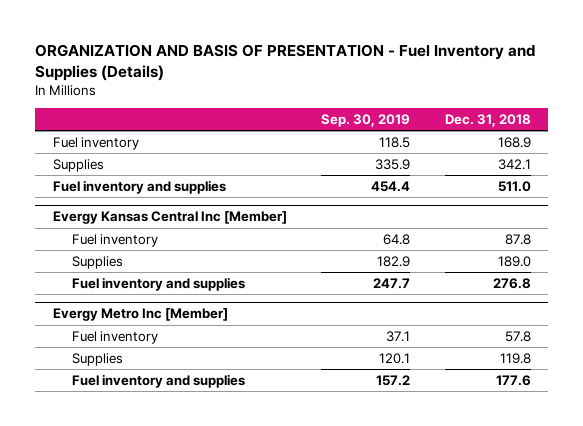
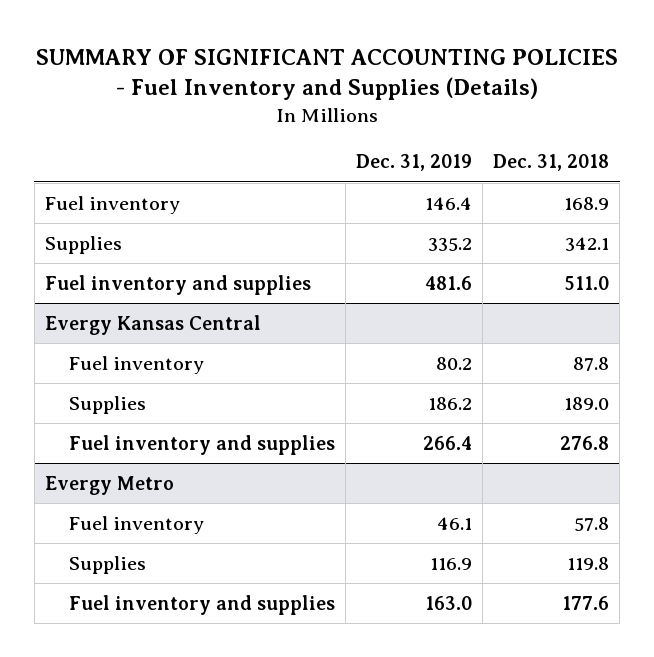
[35,44,536,81] ORGANIZATION AND BASIS OF PRESENTATION - Fuel Inventory and Supplies (Details) -> [36,48,619,101] SUMMARY OF SIGNIFICANT ACCOUNTING POLICIES - Fuel Inventory and Supplies (Details)
[321,114,411,128] Sep. 30, 2019 -> none
none -> [356,154,473,172] Dec. 31, 2019
[52,211,287,225] Evergy Kansas Central Inc [Member] -> [44,314,261,335] Evergy Kansas Central
[52,308,228,322] Evergy Metro Inc [Member] -> [44,475,174,495] Evergy Metro

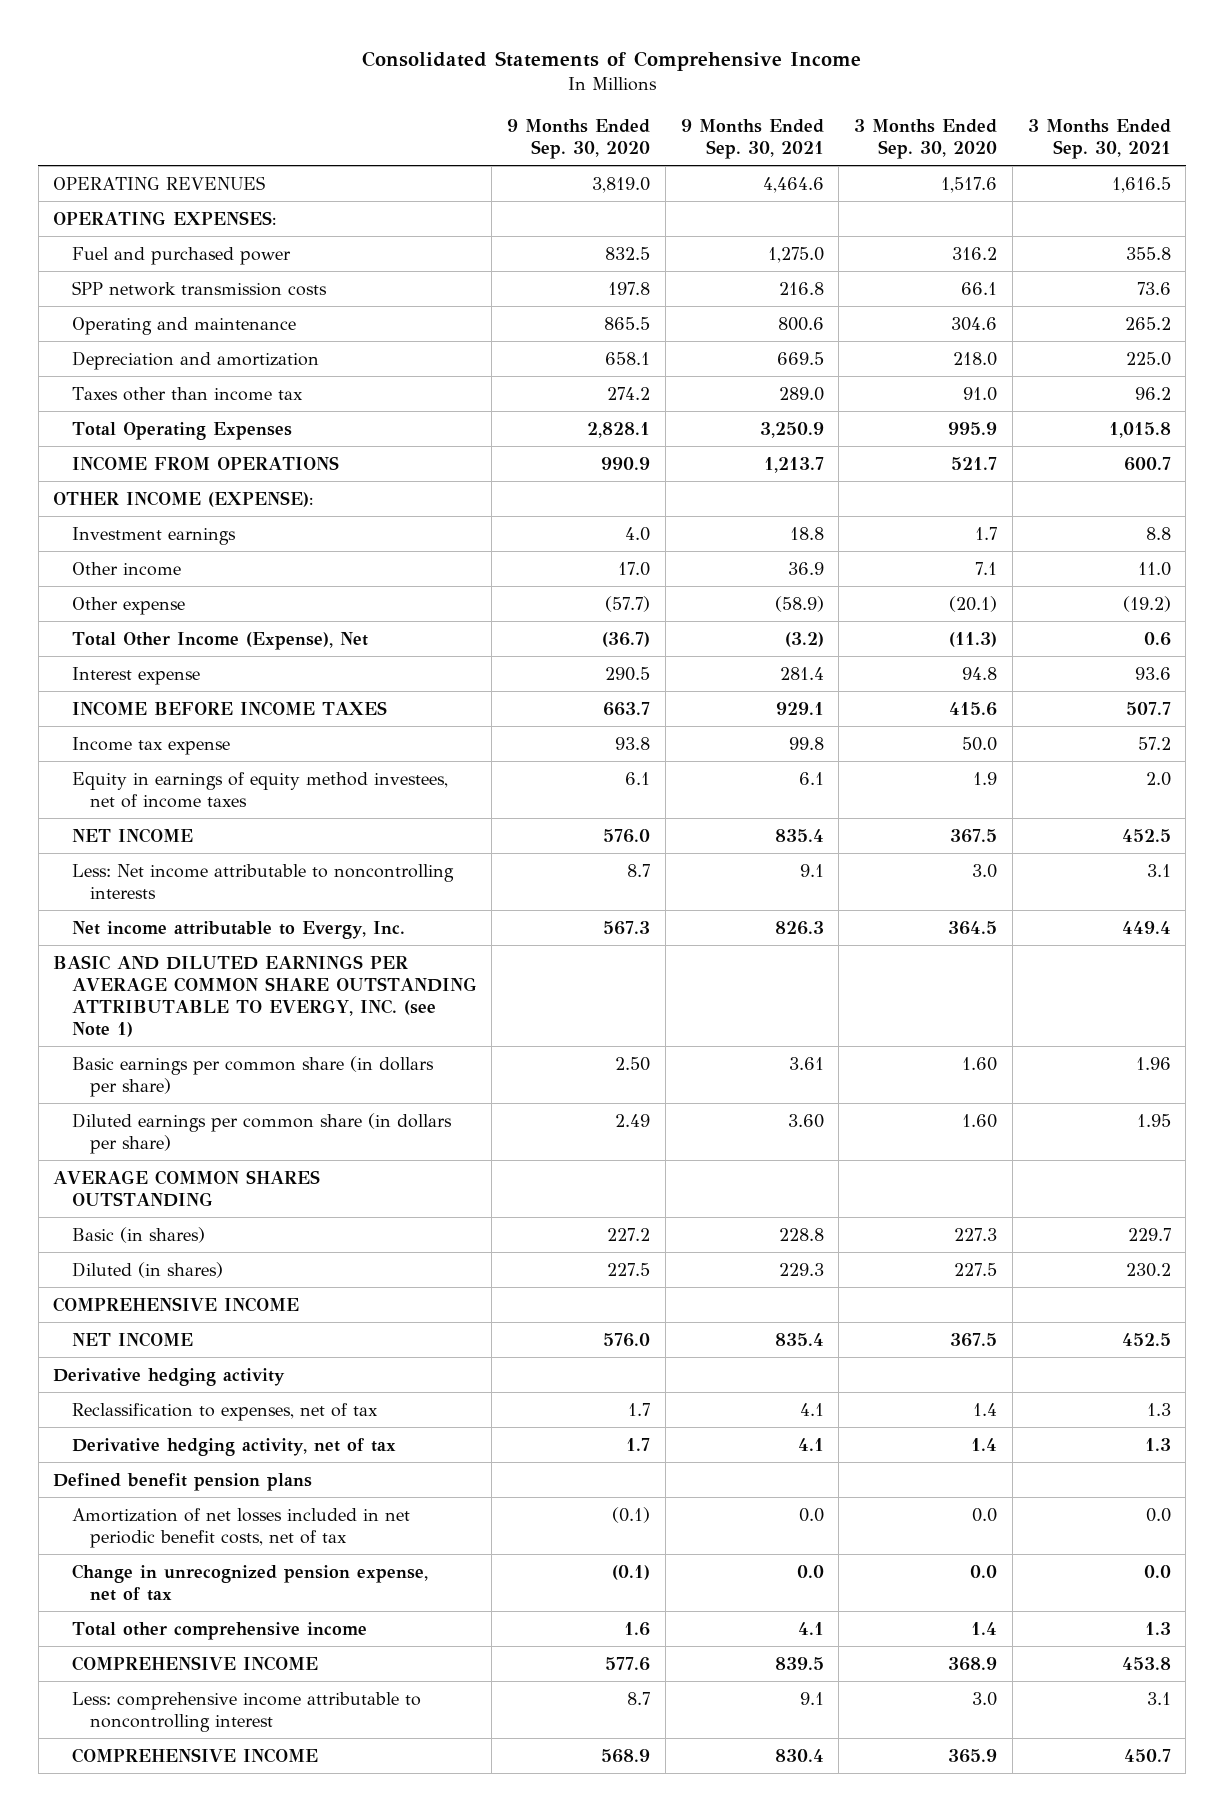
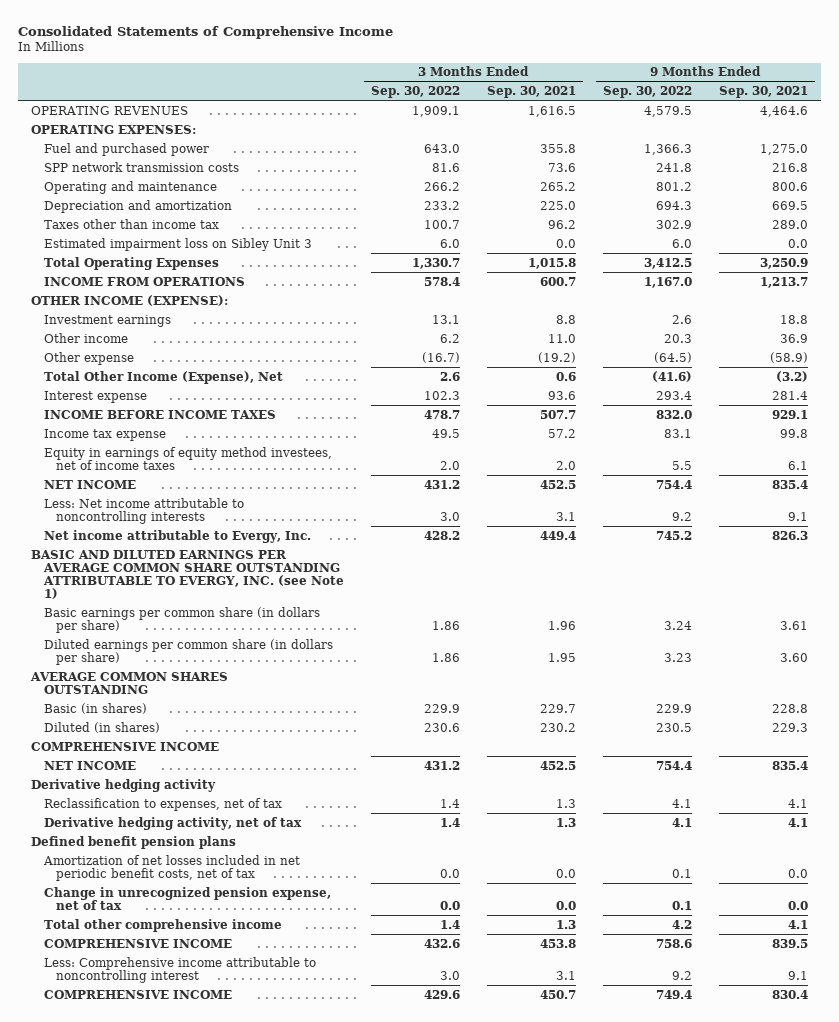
[507,119,651,160] 9 Months Ended Sep. 30, 2020 -> none
[854,119,998,160] 3 Months Ended Sep. 30, 2020 -> none
none -> [370,85,460,98] Sep. 30, 2022
none -> [602,85,692,98] Sep. 30, 2022
none -> [43,237,312,251] Estimated impairment loss on Sibley Unit 3
[71,1691,421,1732] Less: comprehensive income attributable to noncontrolling interest -> [43,956,316,983] Less: Comprehensive income attributable to noncontrolling interest

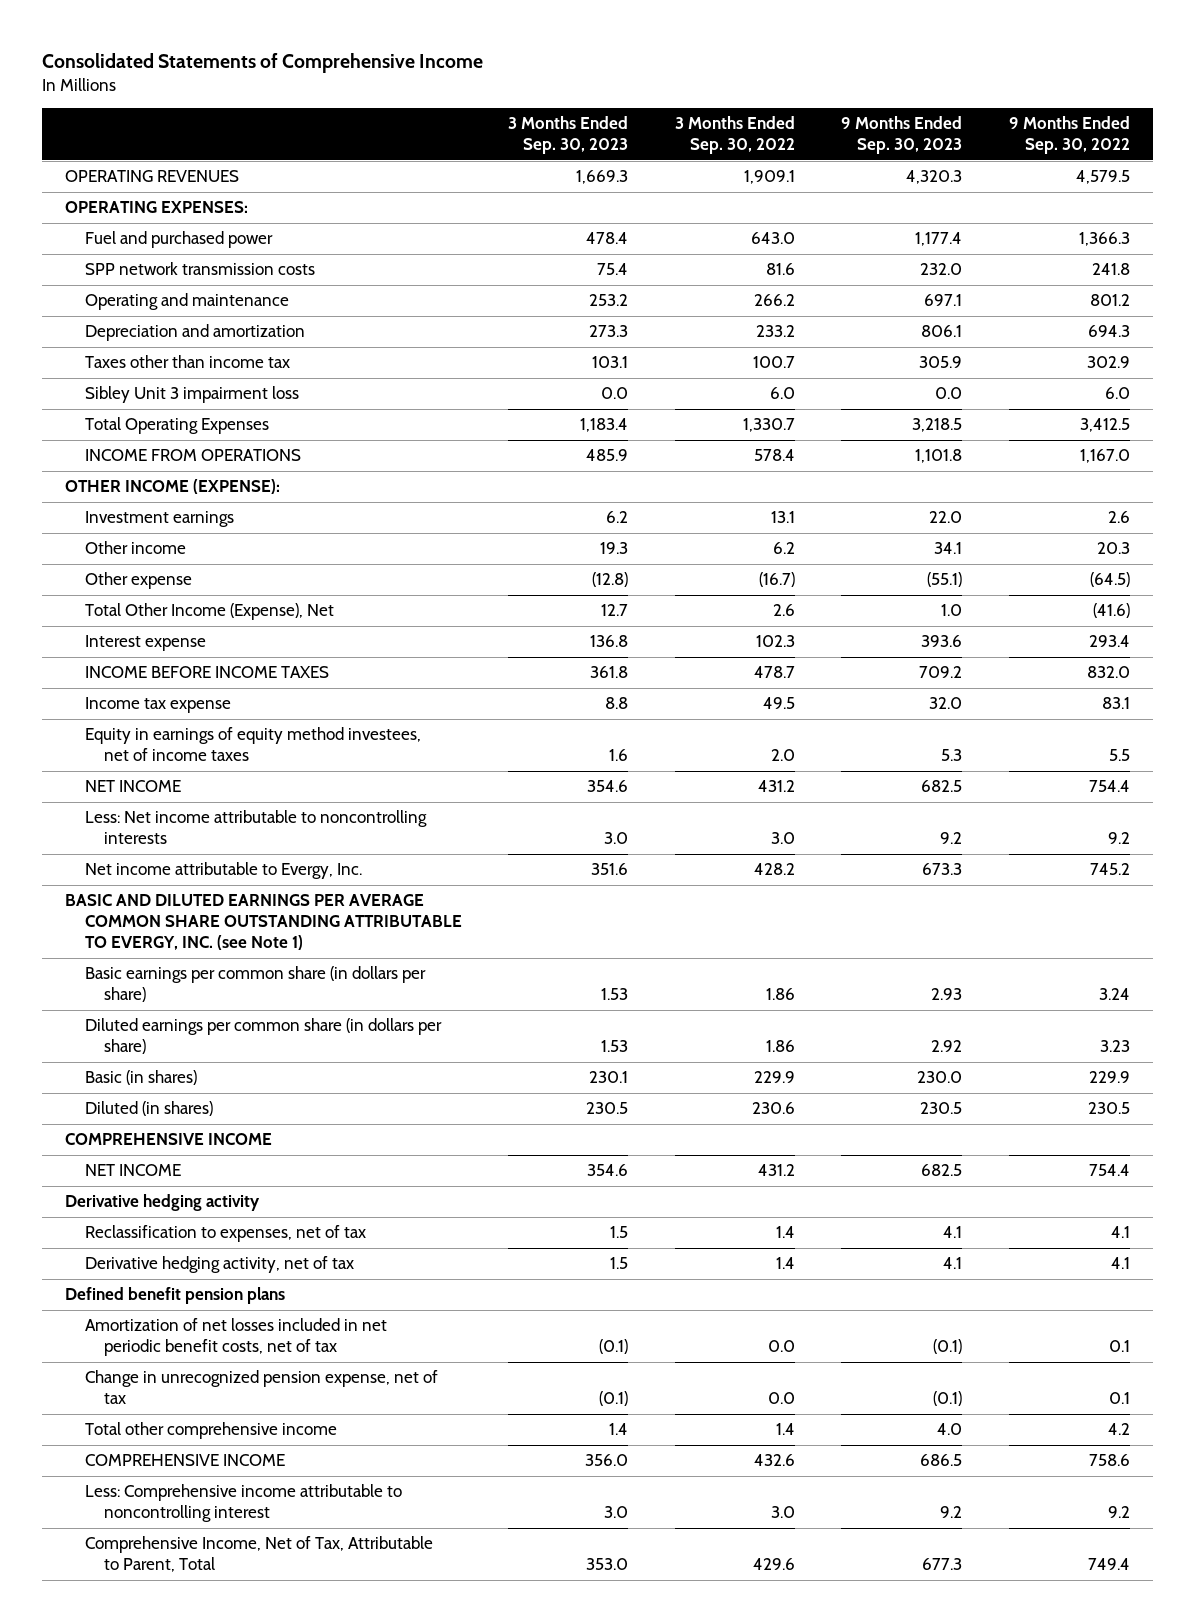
[486,85,576,98] Sep. 30, 2021 -> none
[718,85,808,98] Sep. 30, 2021 -> none
none -> [508,115,629,154] 3 Months Ended Sep. 30, 2023
none -> [841,115,963,154] 9 Months Ended Sep. 30, 2023
[43,237,312,251] Estimated impairment loss on Sibley Unit 3 -> [84,386,299,404] Sibley Unit 3 impairment loss
[30,671,229,694] AVERAGE COMMON SHARES OUTSTANDING -> none
[43,989,232,999] COMPREHENSIVE INCOME -> [84,1536,433,1573] Comprehensive Income, Net of Tax, Attributable to Parent, Total

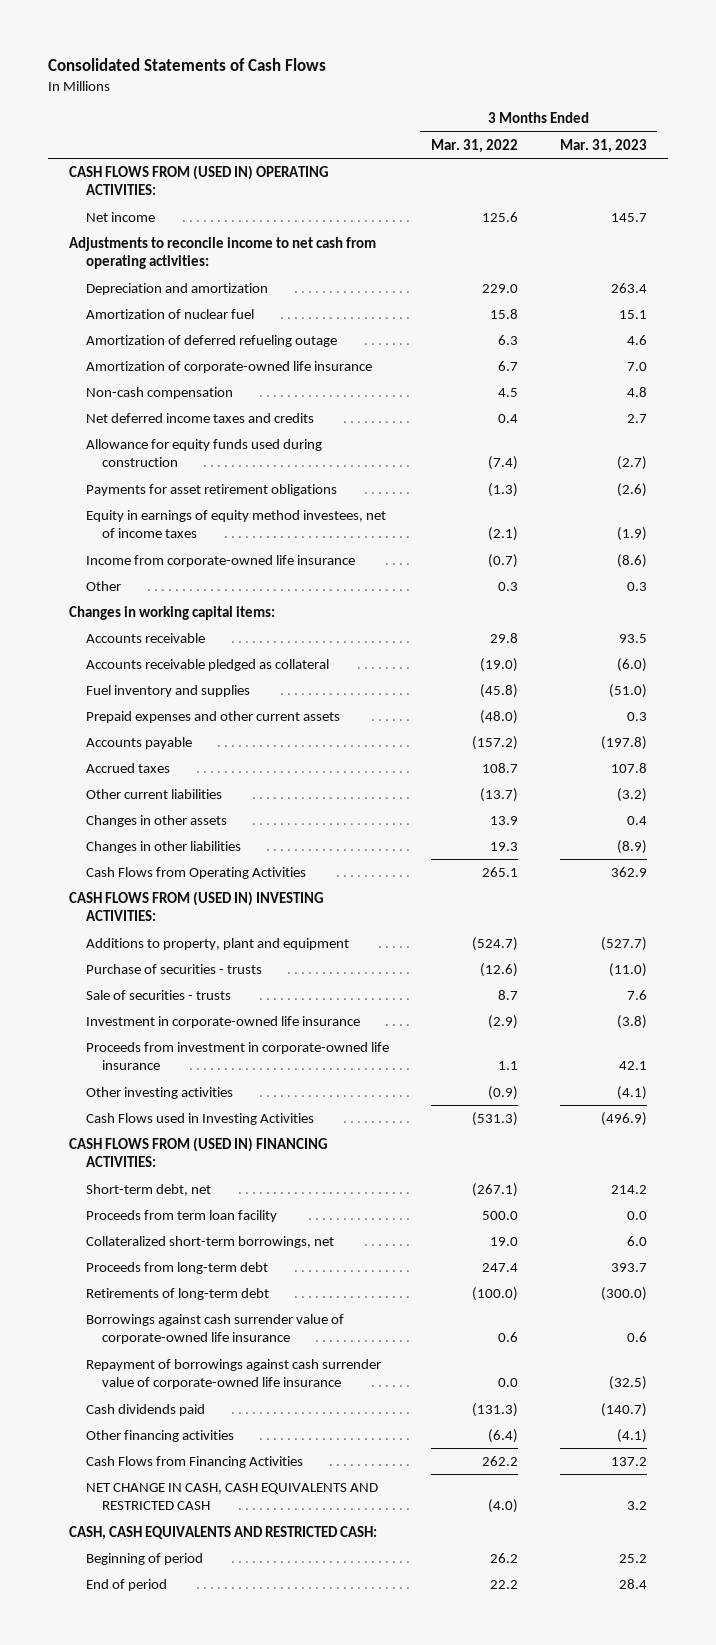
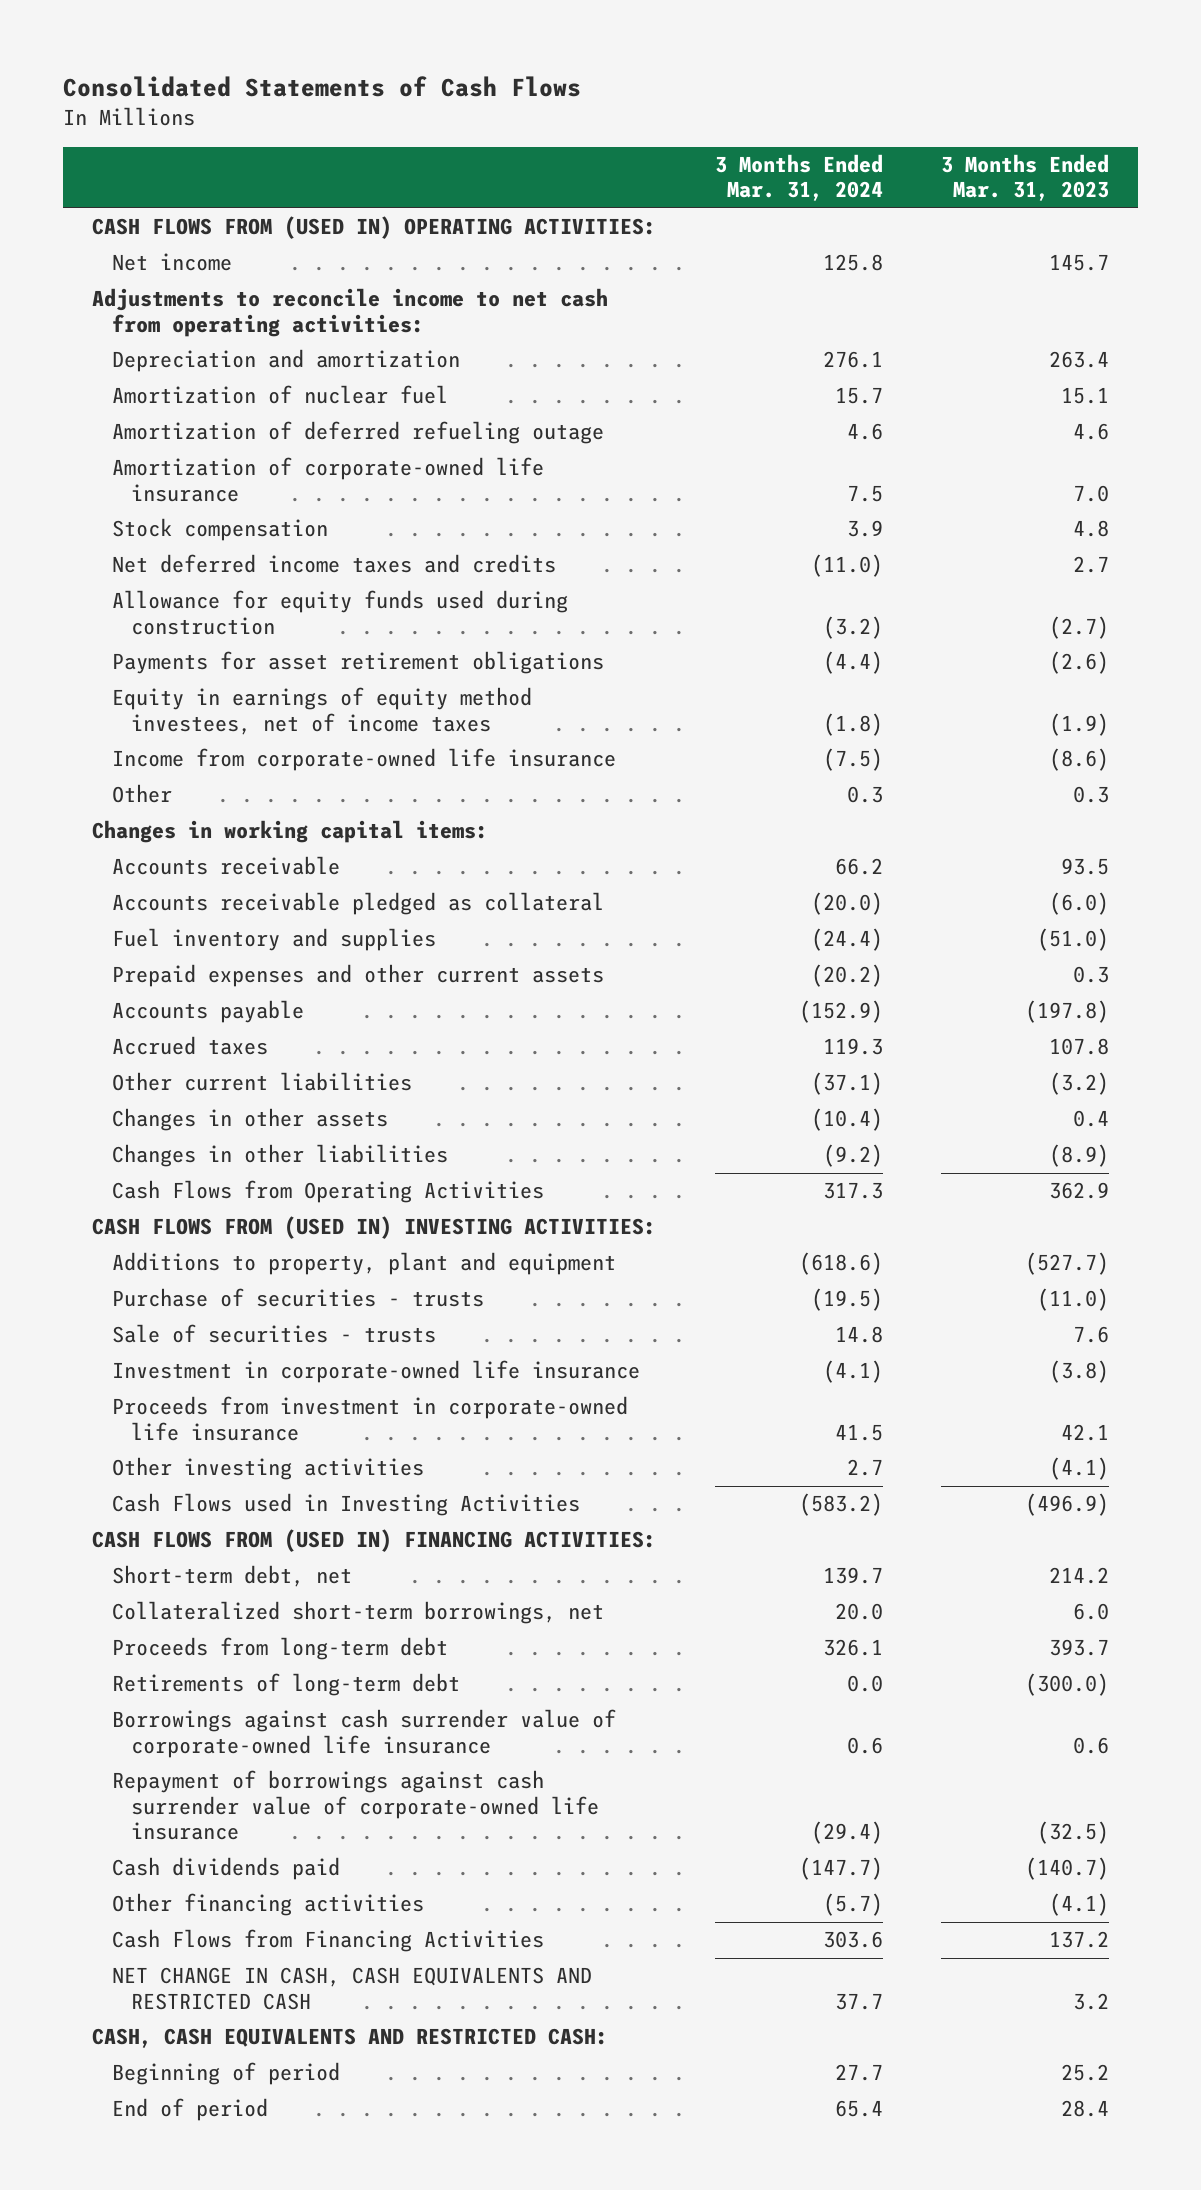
[430,138,518,153] Mar. 31, 2022 -> none
none -> [714,154,883,202] 3 Months Ended Mar. 31, 2024
[85,386,233,399] Non-cash compensation -> [111,518,328,542] Stock compensation
[85,1209,277,1222] Proceeds from term loan facility -> none

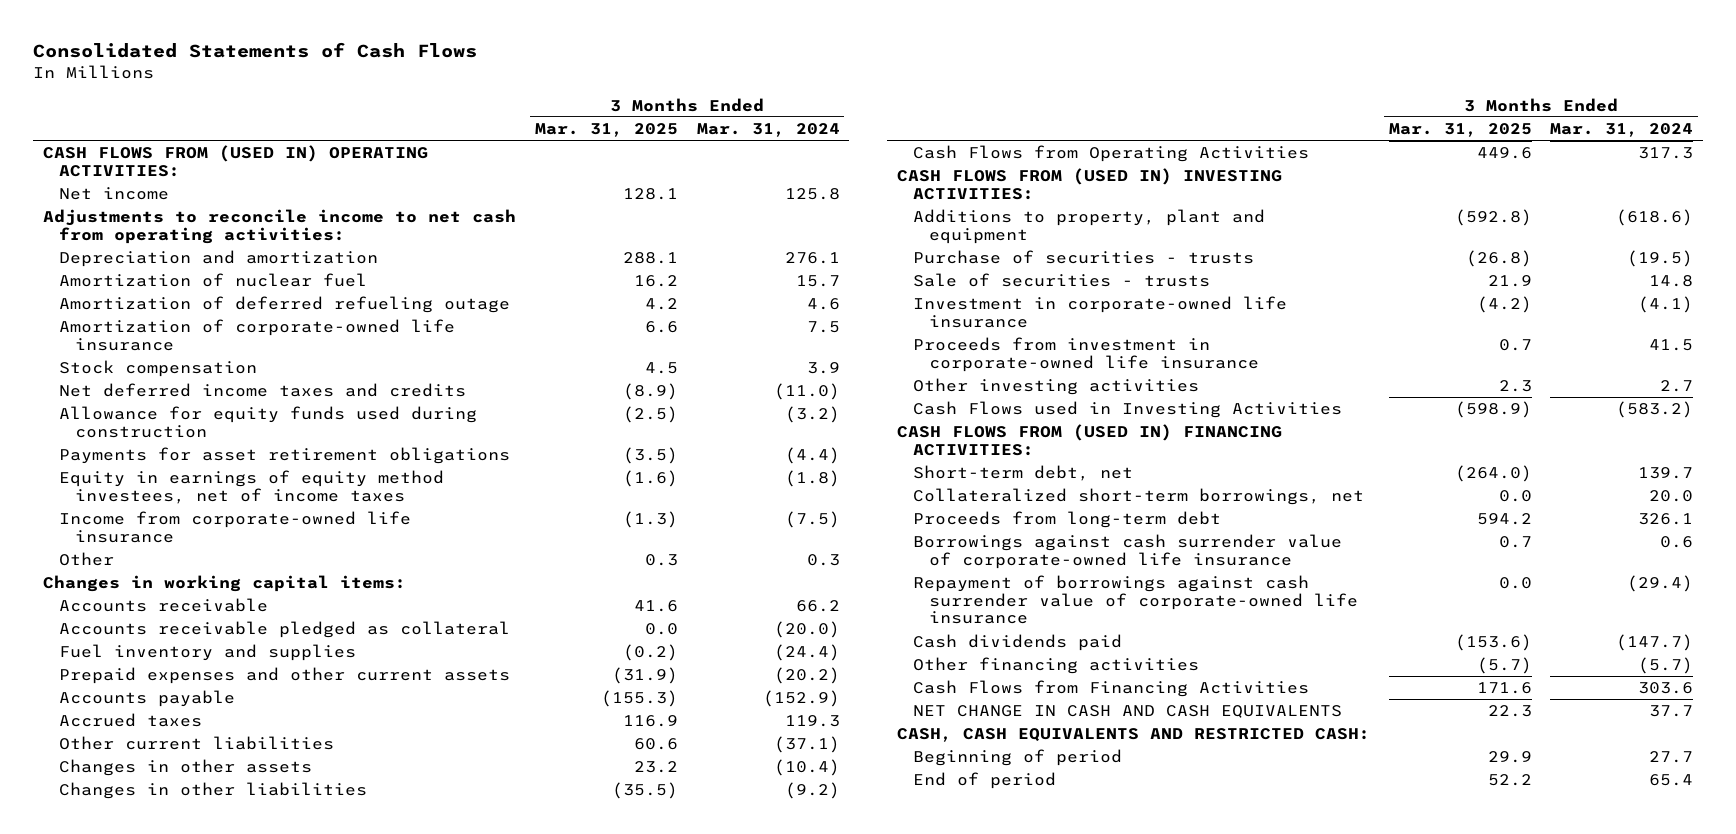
[940,154,1109,202] 3 Months Ended Mar. 31, 2023 -> none
none -> [534,122,678,137] Mar. 31, 2025
[111,1673,460,1697] Retirements of long-term debt -> none
[111,1967,592,2010] NET CHANGE IN CASH, CASH EQUIVALENTS AND RESTRICTED CASH -> [913,705,1343,719] NET CHANGE IN CASH AND CASH EQUIVALENTS

